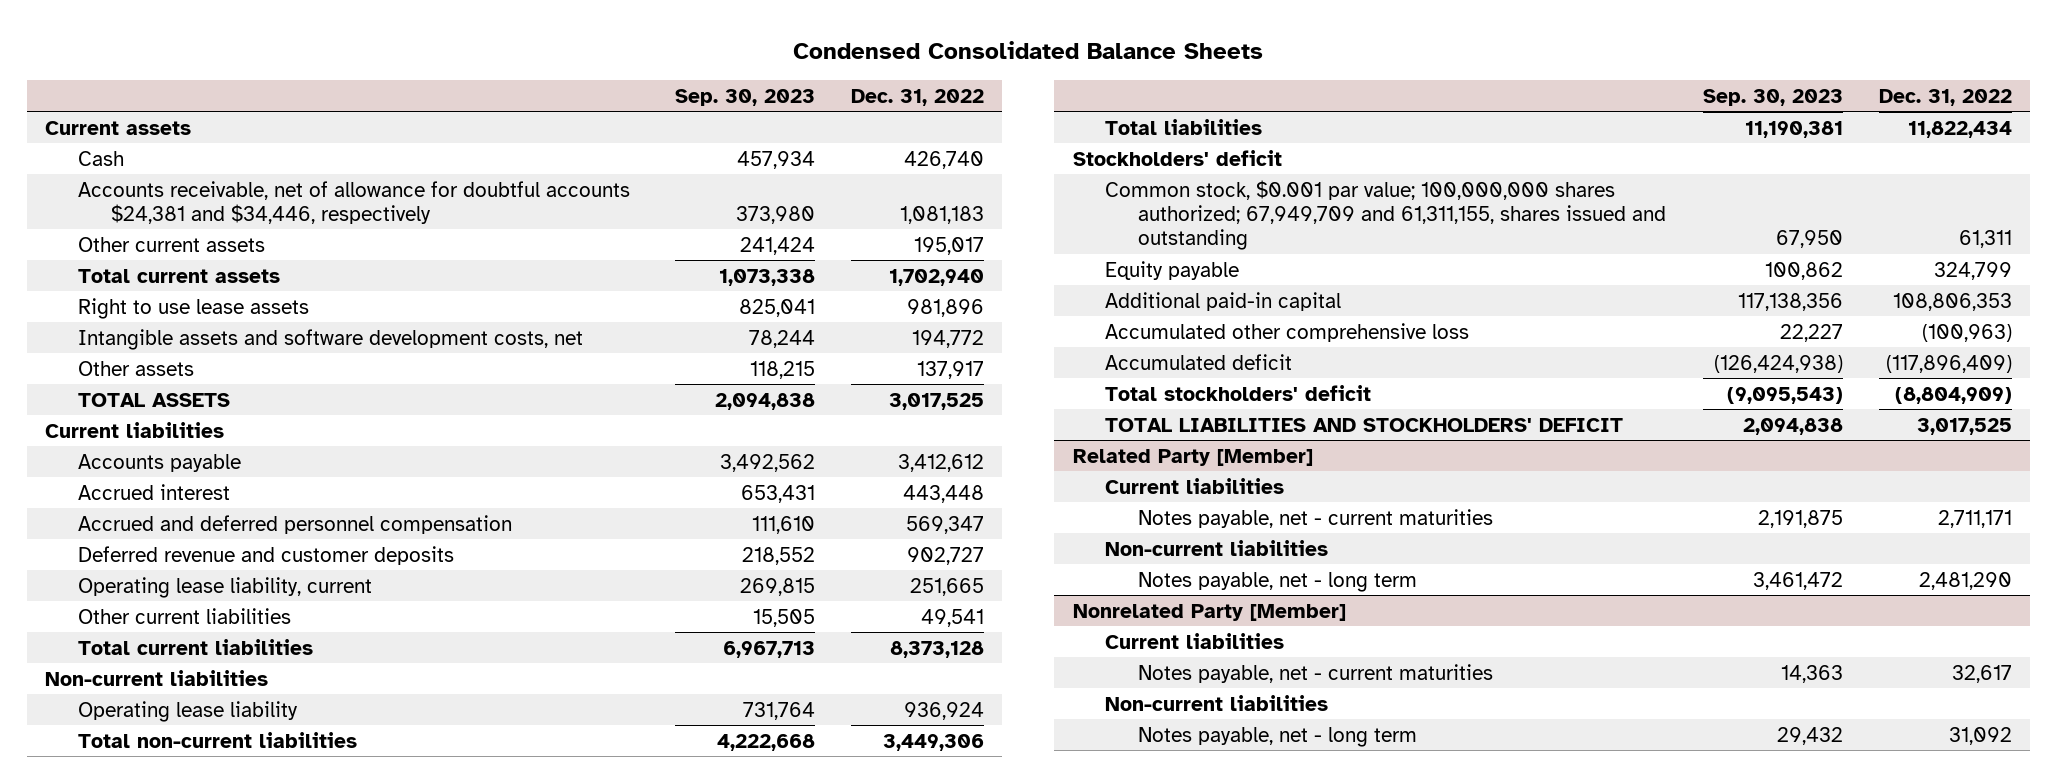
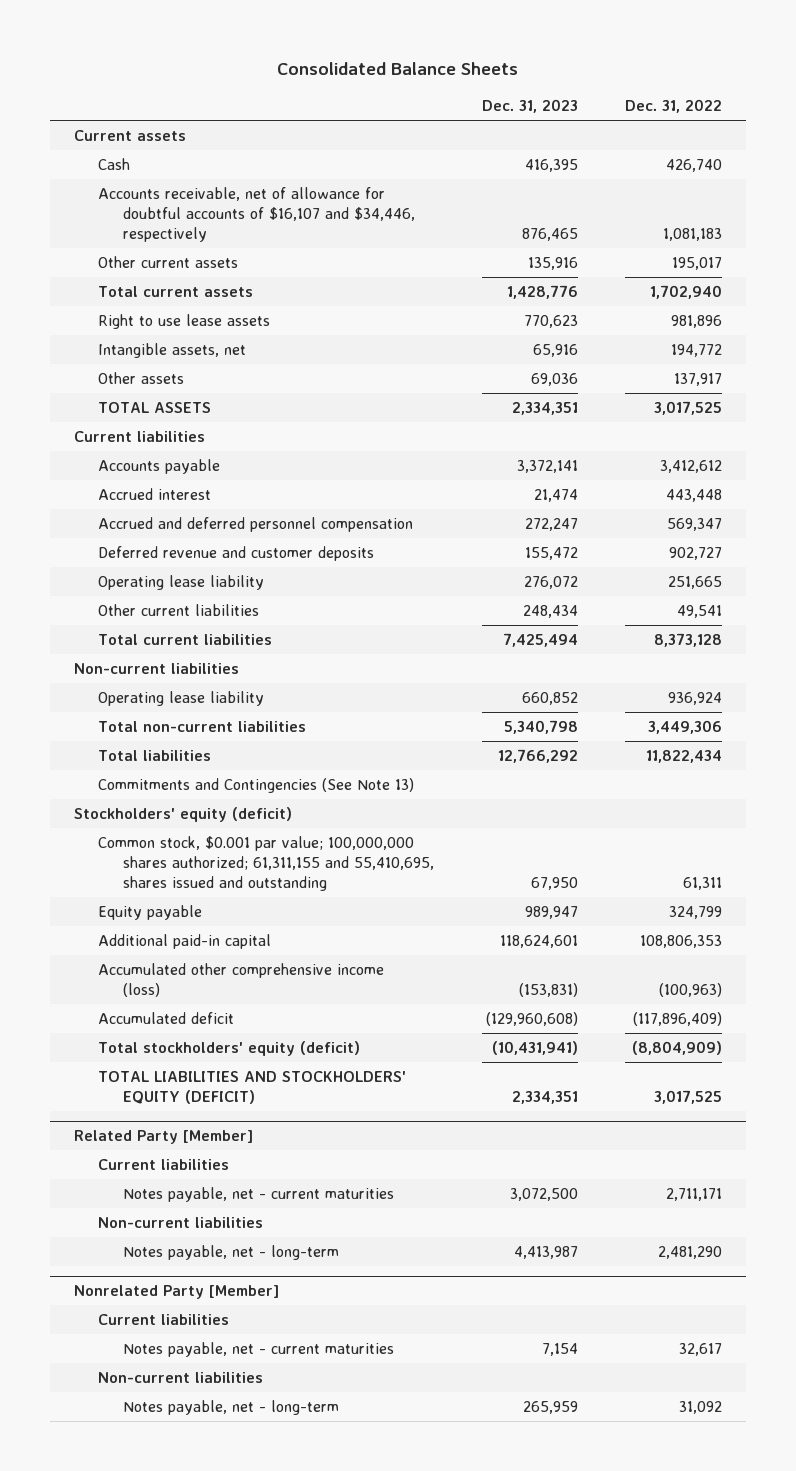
[793,41,1264,60] Condensed Consolidated Balance Sheets -> [277,61,519,75] Consolidated Balance Sheets
[674,88,815,106] Sep. 30, 2023 -> none
none -> [481,99,578,114] Dec. 31, 2023
[77,180,630,225] Accounts receivable, net of allowance for doubtful accounts $24,381 and $34,446, respectively -> [98,187,416,243] Accounts receivable, net of allowance for doubtful accounts of $16,107 and $34,446, respectively
[77,328,583,350] Intangible assets and software development costs, net -> [98,343,247,359] Intangible assets, net
[77,576,372,598] Operating lease liability, current -> [98,575,265,591] Operating lease liability
none -> [98,778,415,794] Commitments and Contingencies (See Note 13)
[1072,149,1282,166] Stockholders' deficit -> [73,807,292,823] Stockholders' equity (deficit)
[1105,179,1667,251] Common stock, $0.001 par value; 100,000,000 shares authorized; 67,949,709 and 61,311,155, shares issued and outstanding -> [98,836,435,892] Common stock, $0.001 par value; 100,000,000 shares authorized; 61,311,155 and 55,410,695, shares issued and outstanding
[1105,322,1470,342] Accumulated other comprehensive loss -> [98,963,385,998] Accumulated other comprehensive income (loss)
[1105,384,1372,401] Total stockholders' deficit -> [98,1041,361,1057] Total stockholders' equity (deficit)
[1105,417,1624,432] TOTAL LIABILITIES AND STOCKHOLDERS' DEFICIT -> [98,1071,407,1105] TOTAL LIABILITIES AND STOCKHOLDERS' EQUITY (DEFICIT)
[1138,571,1418,592] Notes payable, net - long term -> [123,1245,340,1261] Notes payable, net - long-term
[1138,726,1418,747] Notes payable, net - long term -> [123,1400,340,1416] Notes payable, net - long-term

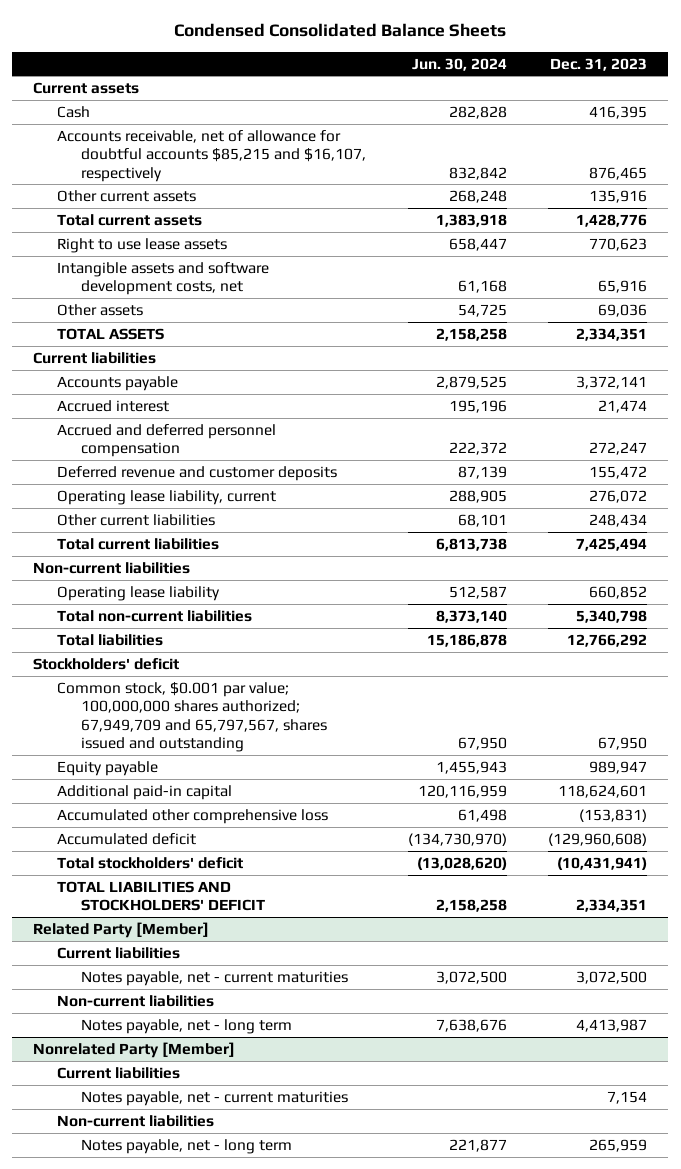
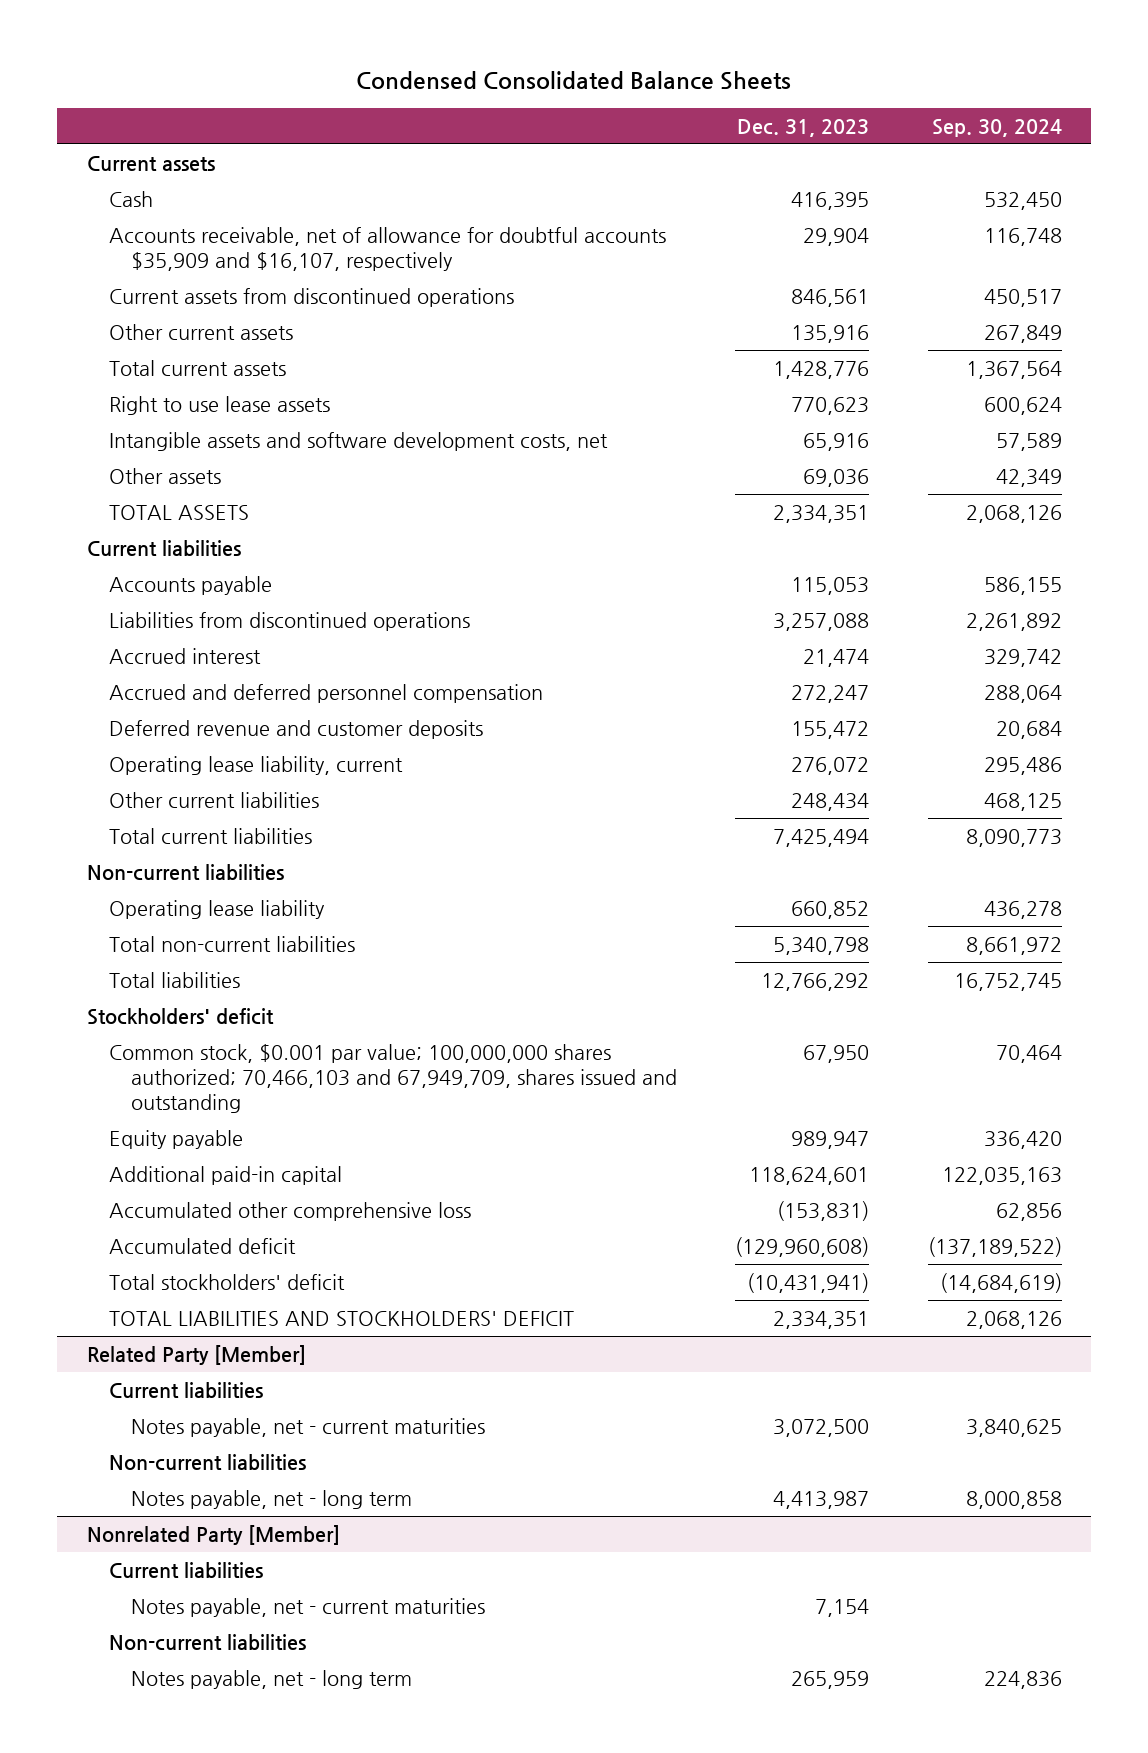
[411,57,507,71] Jun. 30, 2024 -> none
none -> [931,118,1062,137] Sep. 30, 2024
[57,129,367,182] Accounts receivable, net of allowance for doubtful accounts $85,215 and $16,107, respectively -> [108,226,666,271] Accounts receivable, net of allowance for doubtful accounts $35,909 and $16,107, respectively
[589,166,648,180] 876,465 -> [803,227,870,246] 29,904
none -> [108,287,514,307] Current assets from discontinued operations
[576,375,648,389] 3,372,141 -> [791,576,870,595] 115,053
none -> [108,611,470,631] Liabilities from discontinued operations
[57,681,328,752] Common stock, $0.001 par value; 100,000,000 shares authorized; 67,949,709 and 65,797,567, shares issued and outstanding -> [108,1043,677,1113] Common stock, $0.001 par value; 100,000,000 shares authorized; 70,466,103 and 67,949,709, shares issued and outstanding

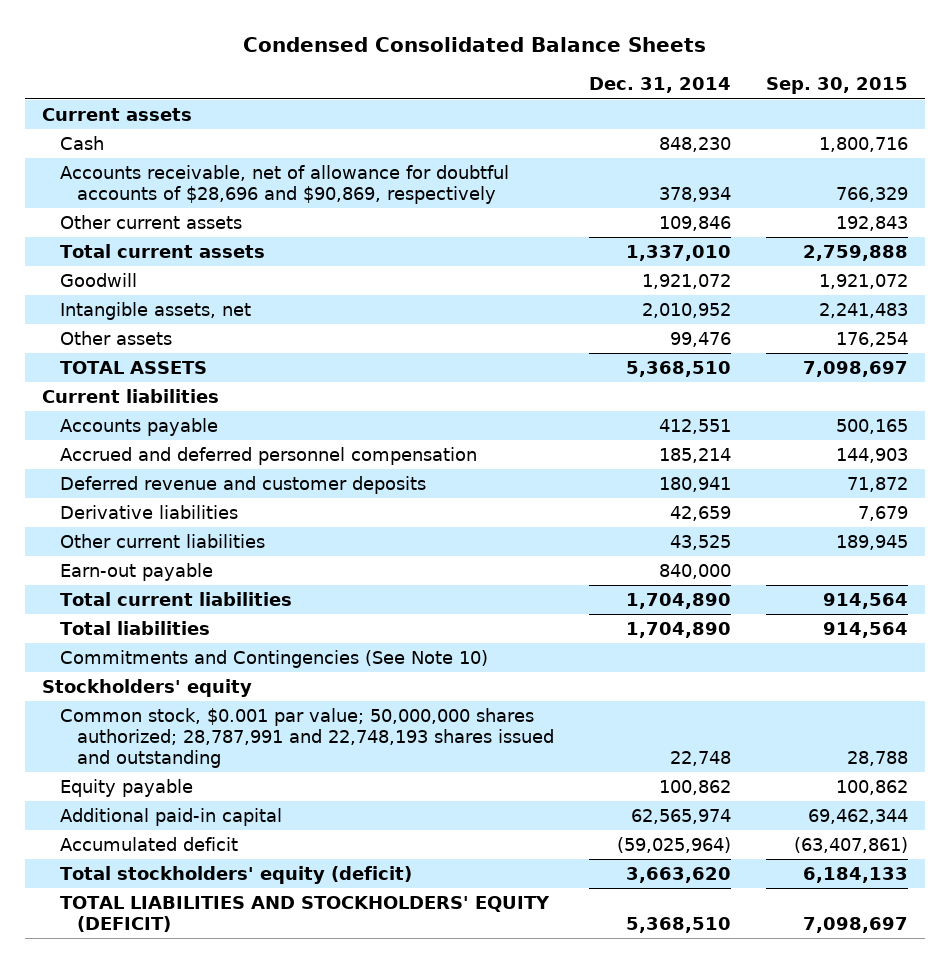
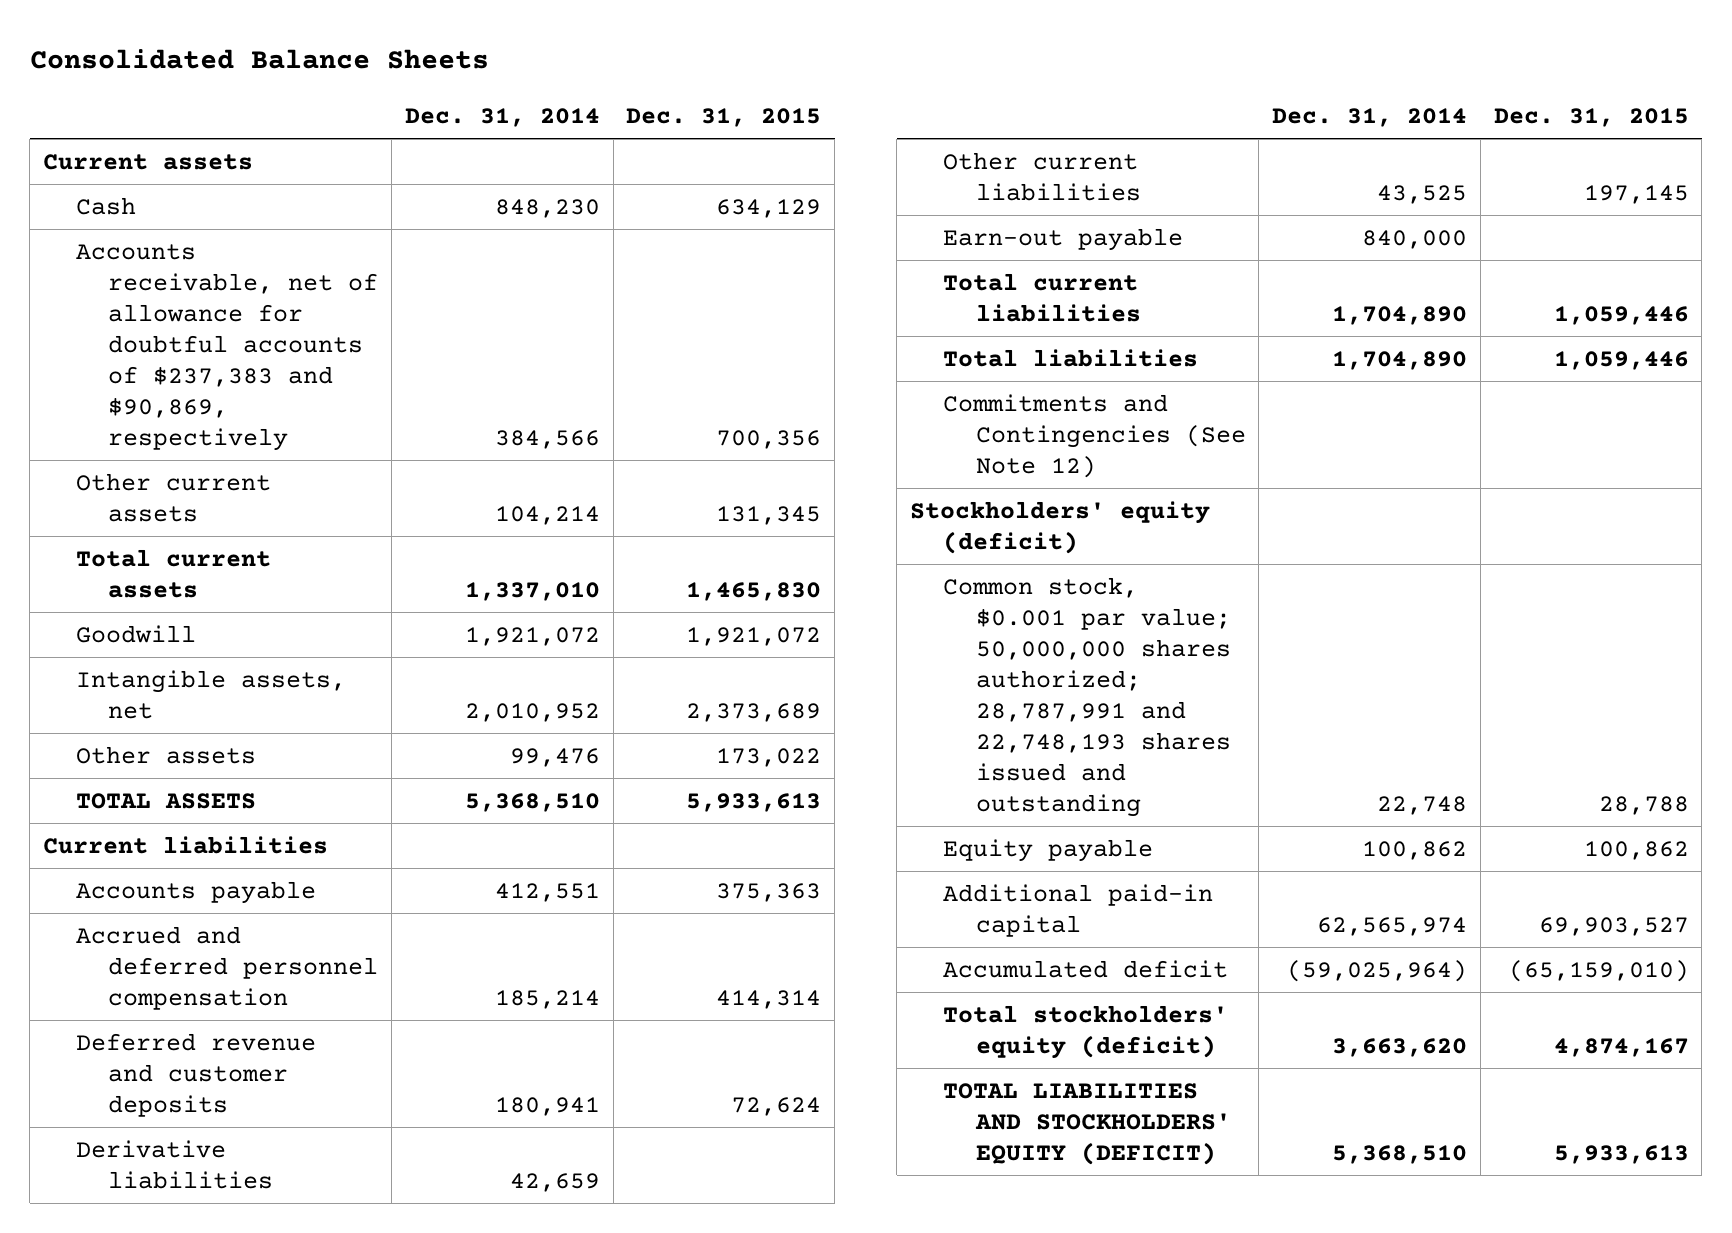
[242,36,706,52] Condensed Consolidated Balance Sheets -> [29,49,489,70] Consolidated Balance Sheets
[765,77,908,95] Sep. 30, 2015 -> none
none -> [626,107,822,127] Dec. 31, 2015
[59,165,509,204] Accounts receivable, net of allowance for doubtful accounts of $28,696 and $90,869, respectively -> [75,243,379,451] Accounts receivable, net of allowance for doubtful accounts of $237,383 and $90,869, respectively
[658,186,731,202] 378,934 -> [494,429,600,449] 384,566
[658,216,731,232] 109,846 -> [494,505,600,525] 104,214
[59,650,488,669] Commitments and Contingencies (See Note 10) -> [942,393,1246,478] Commitments and Contingencies (See Note 12)
[42,679,253,698] Stockholders' equity -> [910,500,1211,554] Stockholders' equity (deficit)

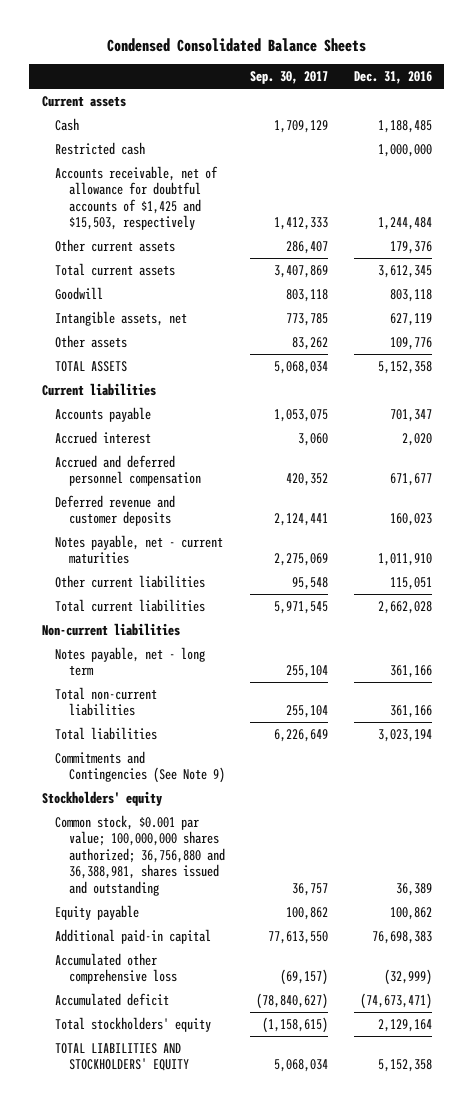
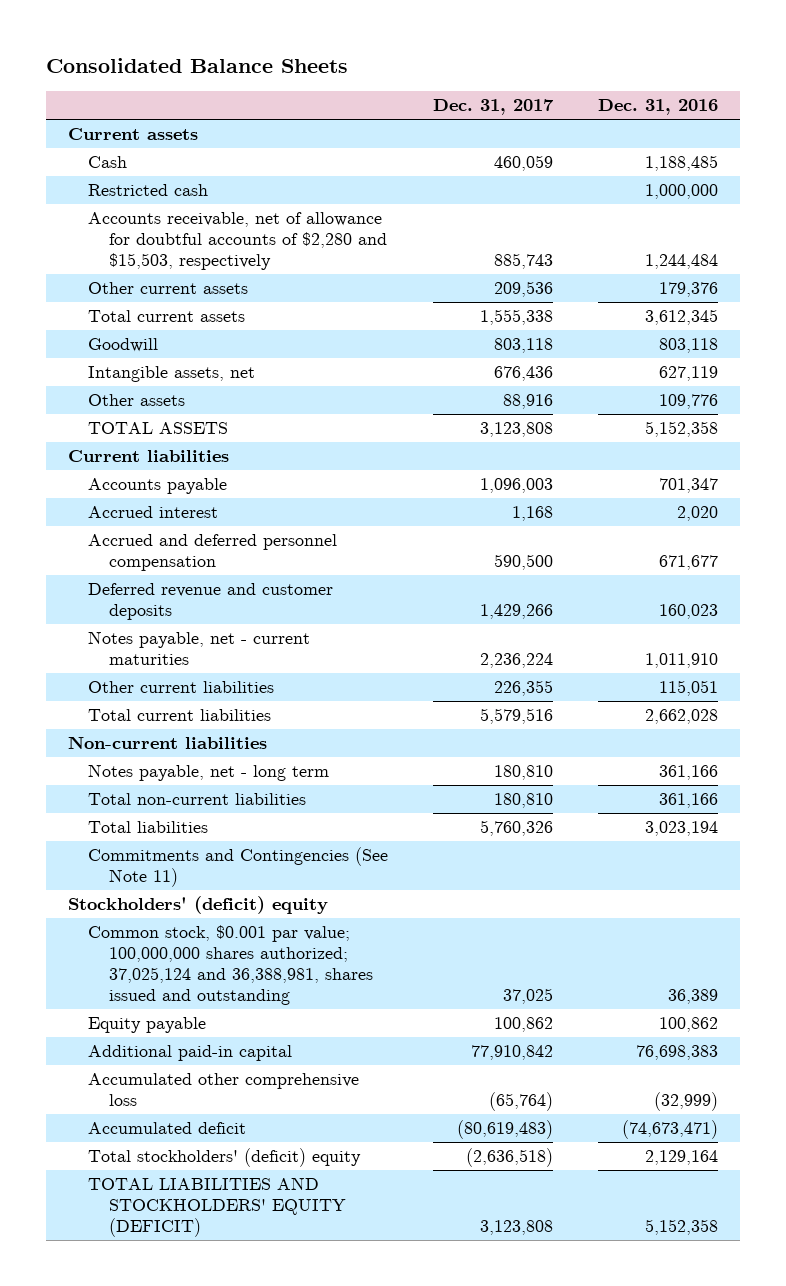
[106,37,366,52] Condensed Consolidated Balance Sheets -> [45,58,348,74] Consolidated Balance Sheets
[250,71,329,85] Sep. 30, 2017 -> none
none -> [433,99,555,116] Dec. 31, 2017
[55,165,219,231] Accounts receivable, net of allowance for doubtful accounts of $1,425 and $15,503, respectively -> [88,212,387,271] Accounts receivable, net of allowance for doubtful accounts of $2,280 and $15,503, respectively
[55,750,225,784] Commitments and Contingencies (See Note 9) -> [88,847,389,888] Commitments and Contingencies (See Note 11)
[41,790,162,806] Stockholders' equity -> [68,896,329,915] Stockholders' (deficit) equity
[55,814,225,896] Common stock, $0.001 par value; 100,000,000 shares authorized; 36,756,880 and 36,388,981, shares issued and outstanding -> [88,925,373,1005] Common stock, $0.001 par value; 100,000,000 shares authorized; 37,025,124 and 36,388,981, shares issued and outstanding
[55,1016,212,1032] Total stockholders' equity -> [88,1148,362,1168] Total stockholders' (deficit) equity
[55,1042,189,1072] TOTAL LIABILITIES AND STOCKHOLDERS' EQUITY -> [88,1177,346,1238] TOTAL LIABILITIES AND STOCKHOLDERS' EQUITY (DEFICIT)

